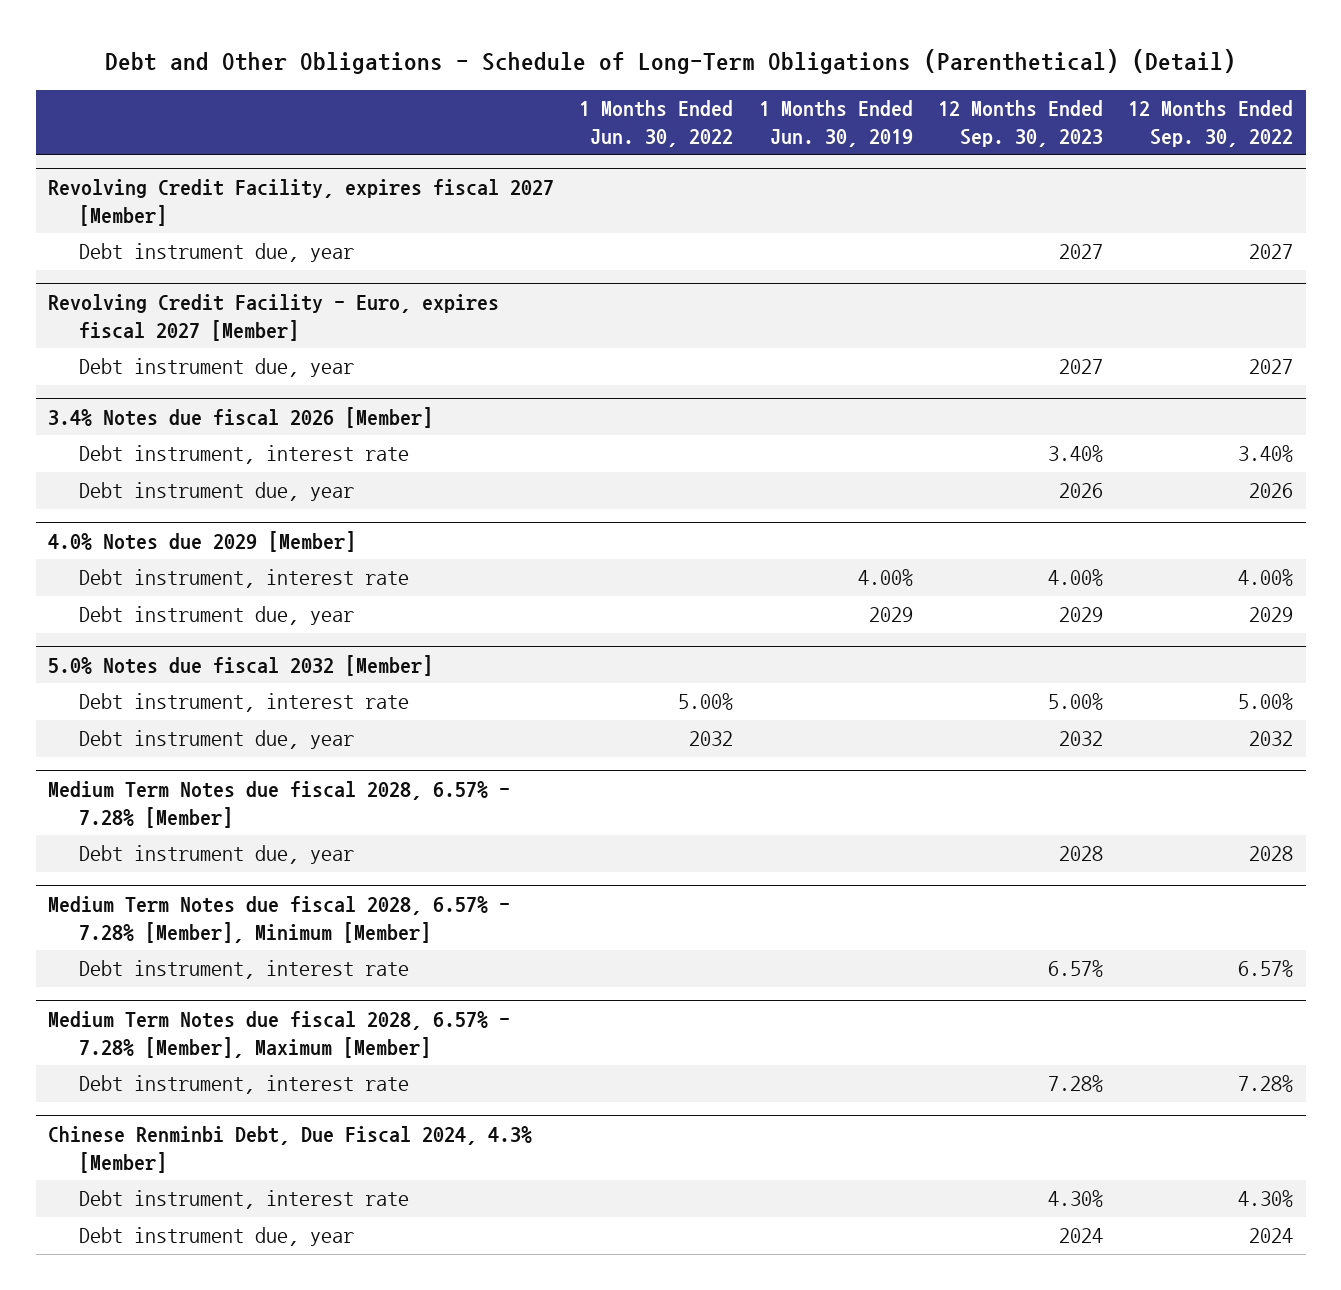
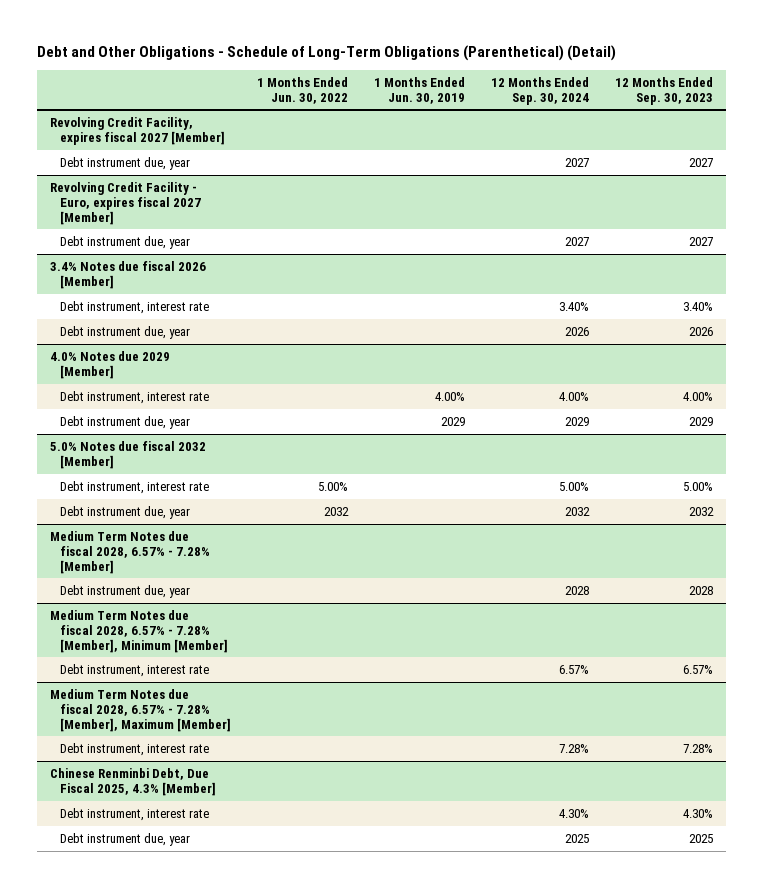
[1128,100,1294,147] 12 Months Ended Sep. 30, 2022 -> none
none -> [490,76,589,105] 12 Months Ended Sep. 30, 2024
[48,1125,533,1173] Chinese Renminbi Debt, Due Fiscal 2024, 4.3% [Member] -> [49,767,216,796] Chinese Renminbi Debt, Due Fiscal 2025, 4.3% [Member]
[1058,1228,1103,1244] 2024 -> [688,833,713,843] 2025

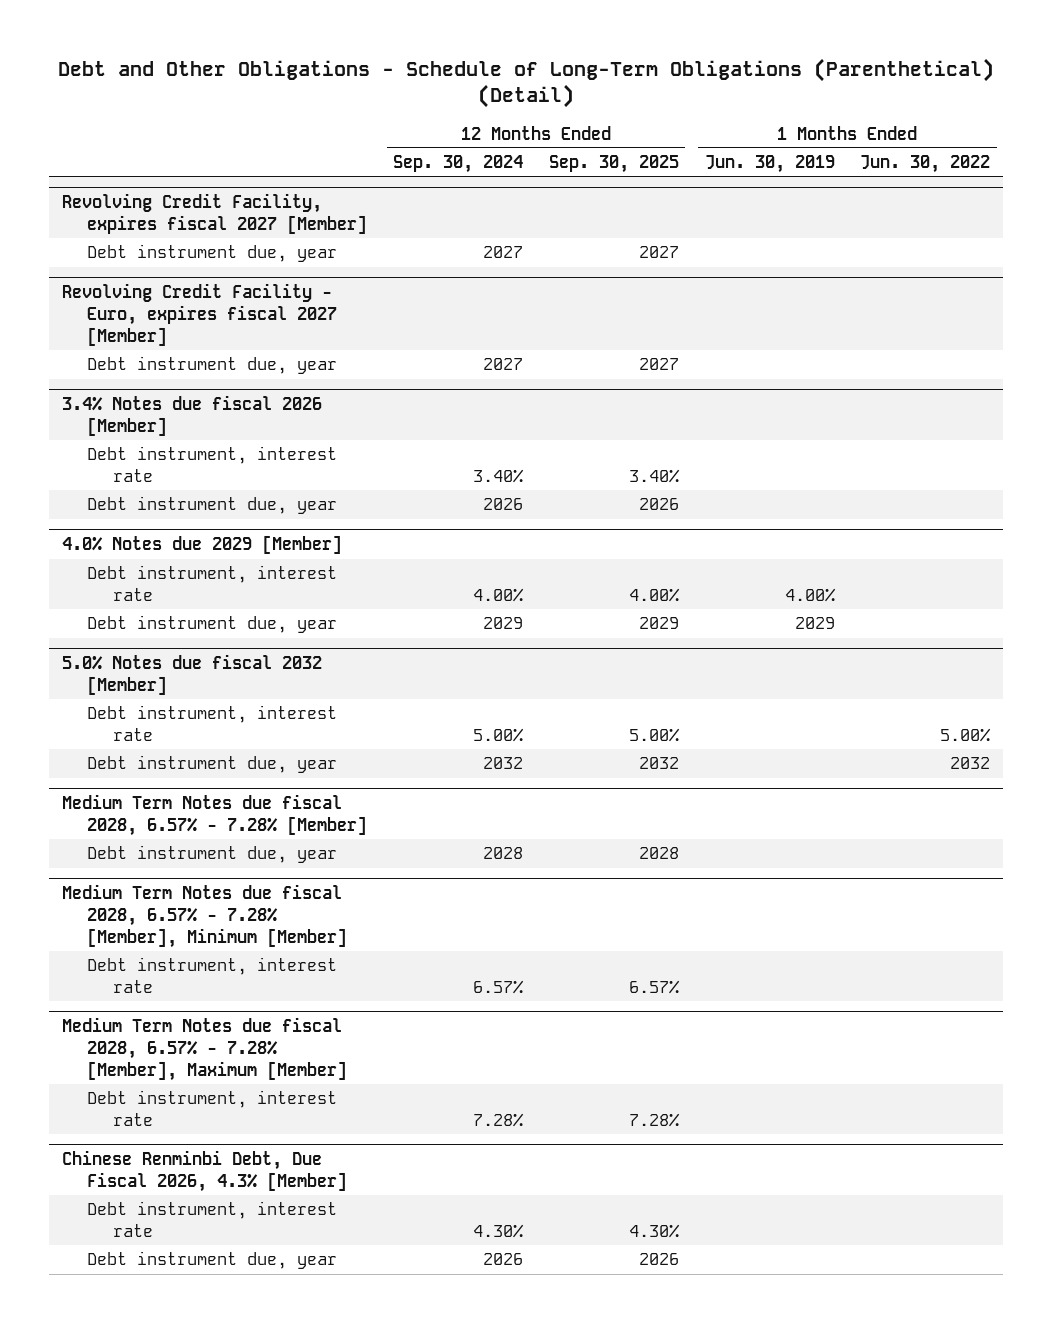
[614,76,713,105] 12 Months Ended Sep. 30, 2023 -> none
none -> [548,155,679,174] Sep. 30, 2025
[49,767,216,796] Chinese Renminbi Debt, Due Fiscal 2025, 4.3% [Member] -> [61,1150,348,1193] Chinese Renminbi Debt, Due Fiscal 2026, 4.3% [Member]
[564,833,589,843] 2025 -> [483,1253,524,1266] 2026

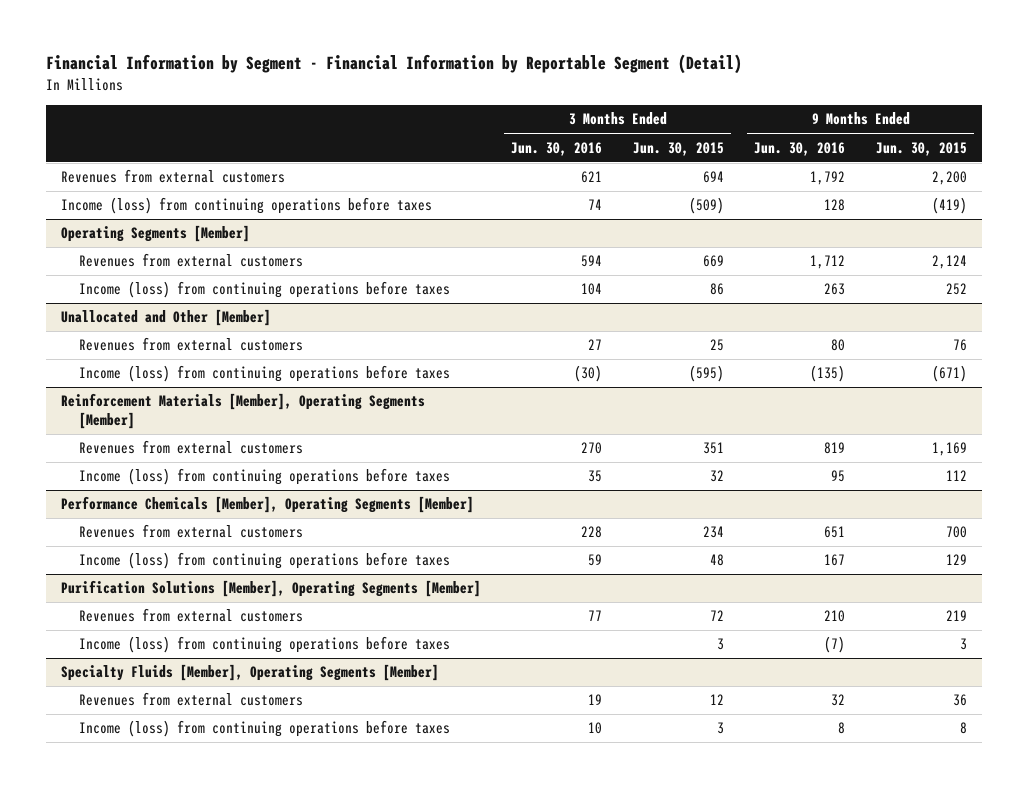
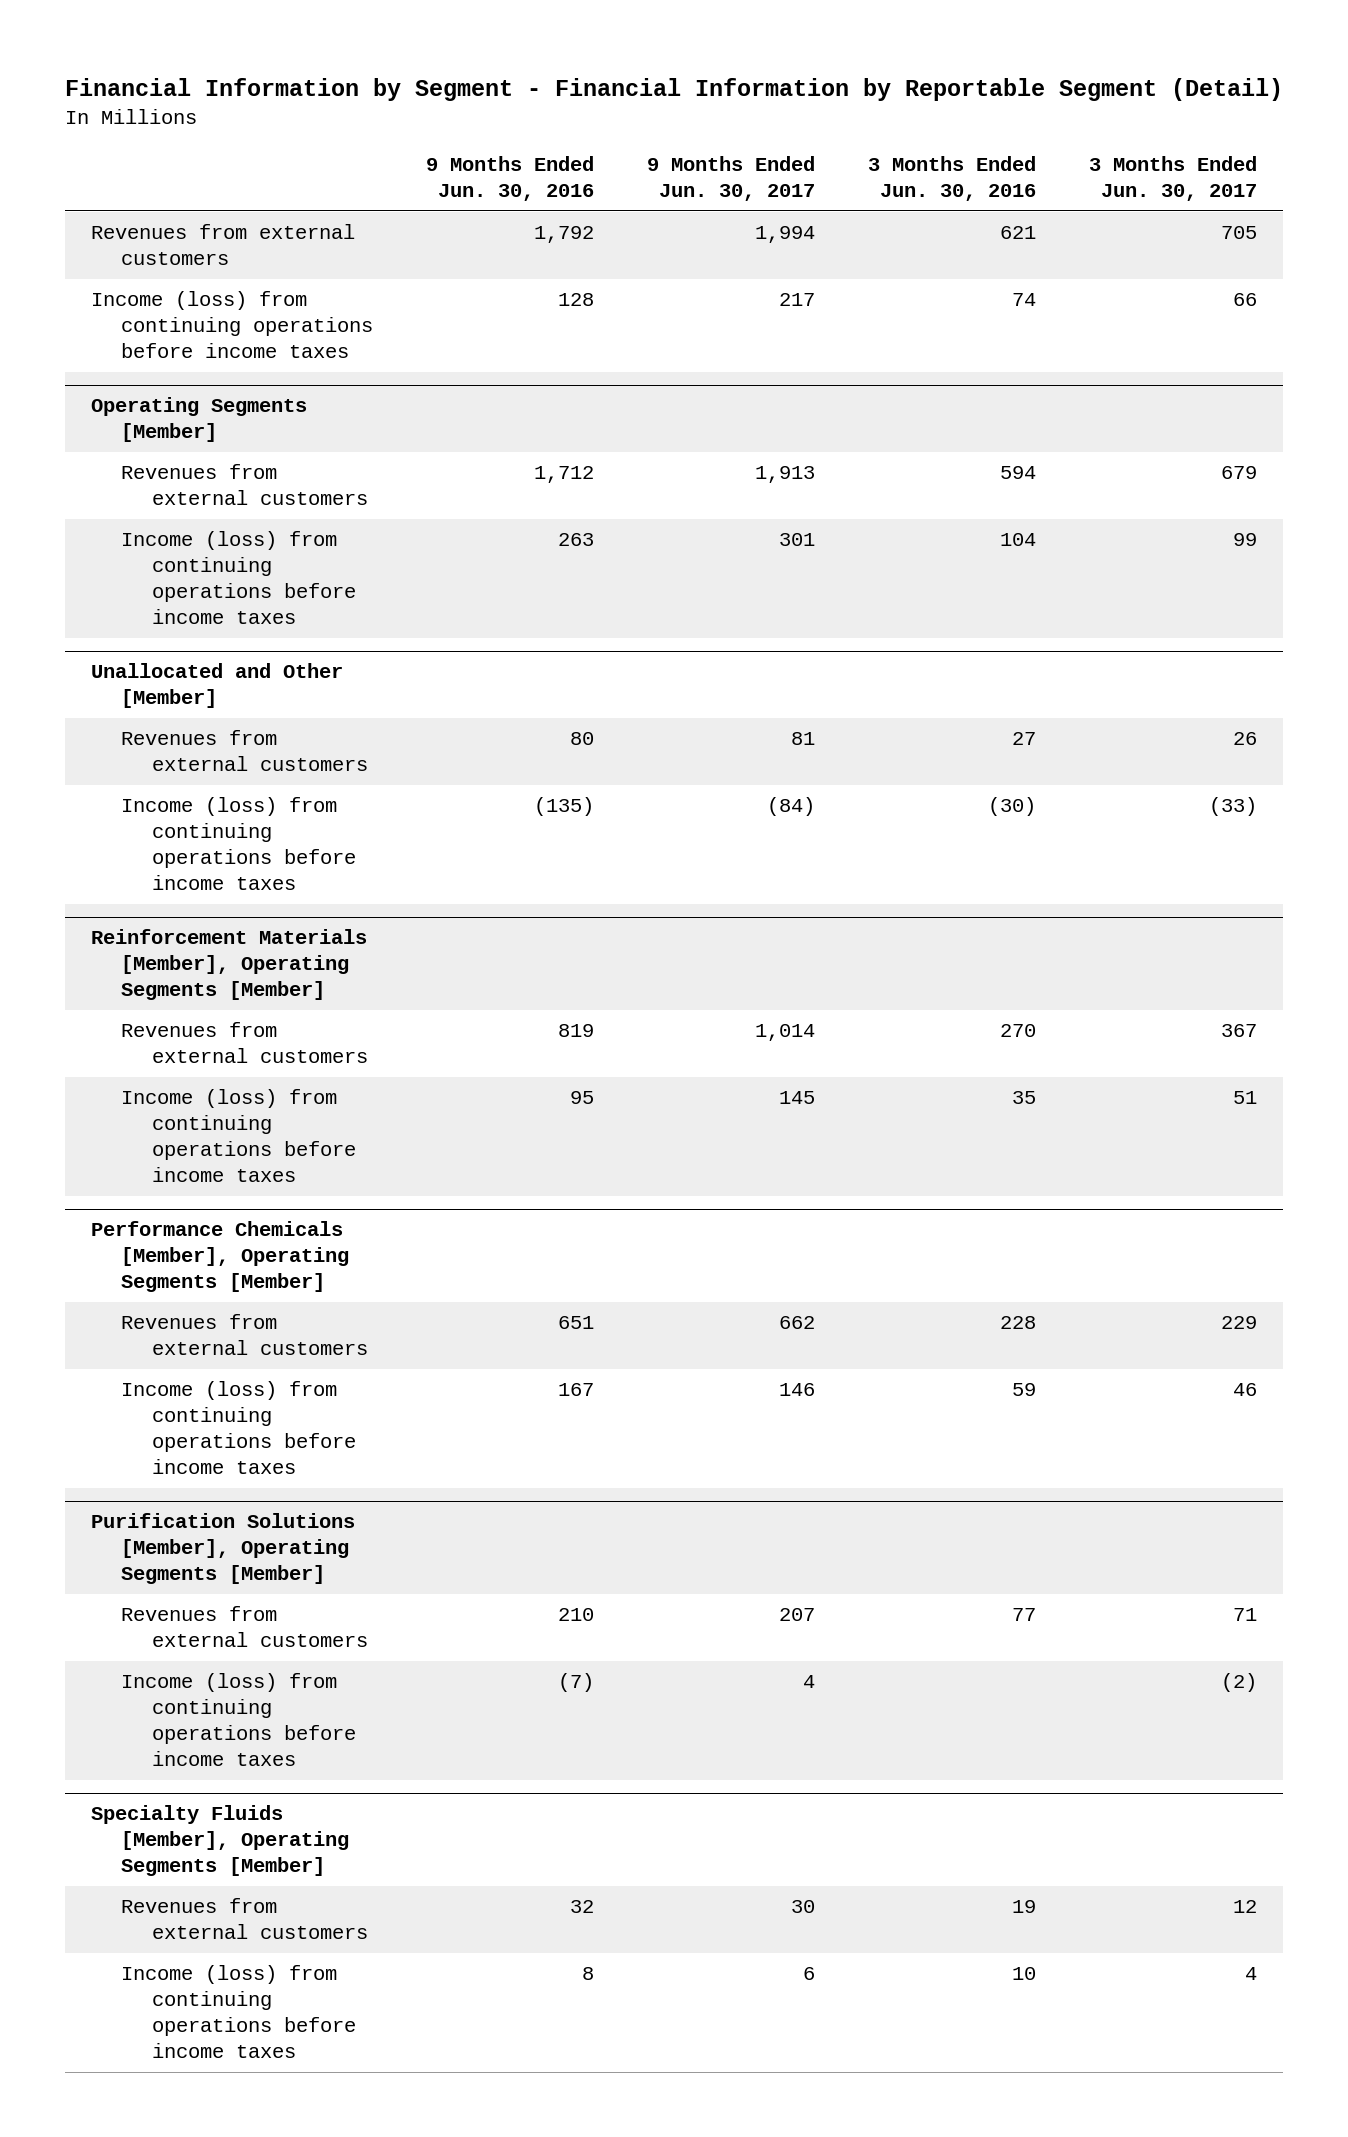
[632,141,724,156] Jun. 30, 2015 -> none
[875,141,967,156] Jun. 30, 2015 -> none
none -> [647,156,816,202] 9 Months Ended Jun. 30, 2017
none -> [1088,156,1257,202] 3 Months Ended Jun. 30, 2017
[60,197,432,215] Income (loss) from continuing operations before taxes -> [91,291,374,359] Income (loss) from continuing operations before income taxes
[79,281,451,299] Income (loss) from continuing operations before taxes -> [121,531,356,625] Income (loss) from continuing operations before income taxes
[79,365,451,383] Income (loss) from continuing operations before taxes -> [121,797,356,891] Income (loss) from continuing operations before income taxes
[79,468,451,486] Income (loss) from continuing operations before taxes -> [121,1089,356,1183] Income (loss) from continuing operations before income taxes
[79,552,451,570] Income (loss) from continuing operations before taxes -> [121,1381,356,1475] Income (loss) from continuing operations before income taxes
[79,636,451,654] Income (loss) from continuing operations before taxes -> [121,1673,356,1767] Income (loss) from continuing operations before income taxes
[79,720,451,738] Income (loss) from continuing operations before taxes -> [121,1965,356,2059] Income (loss) from continuing operations before income taxes

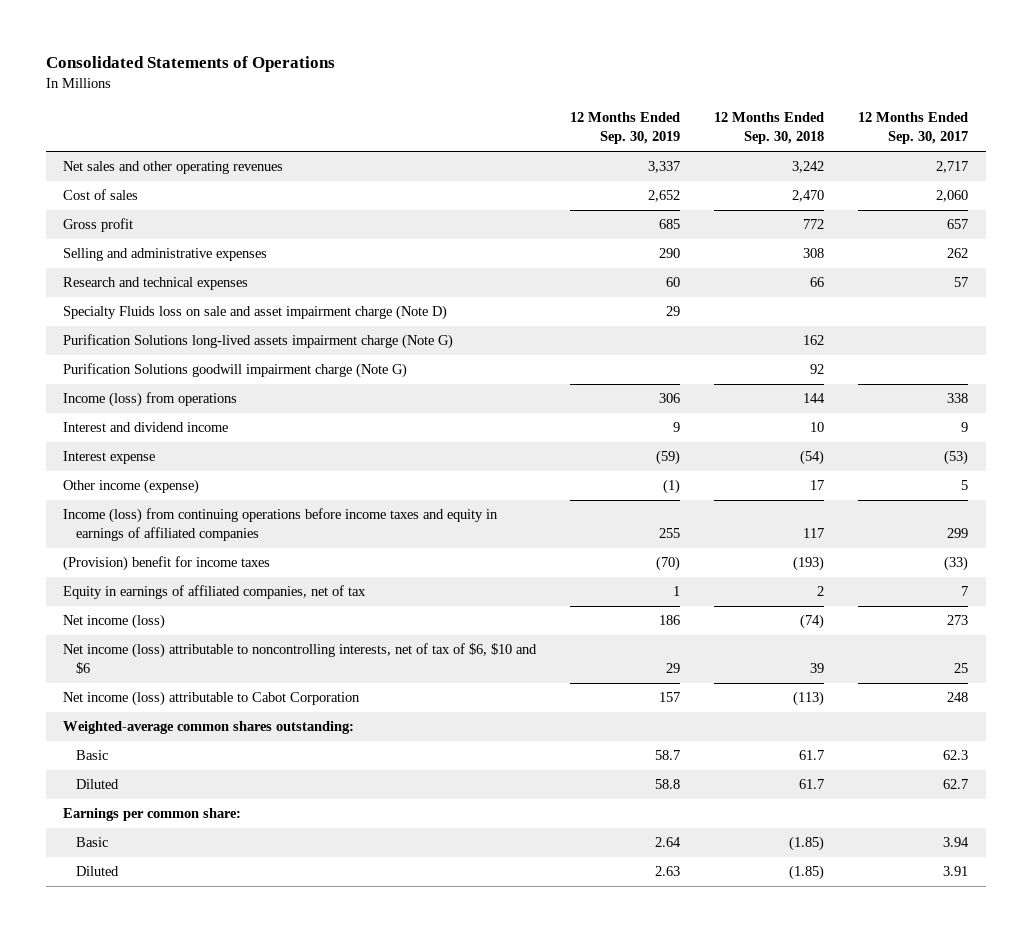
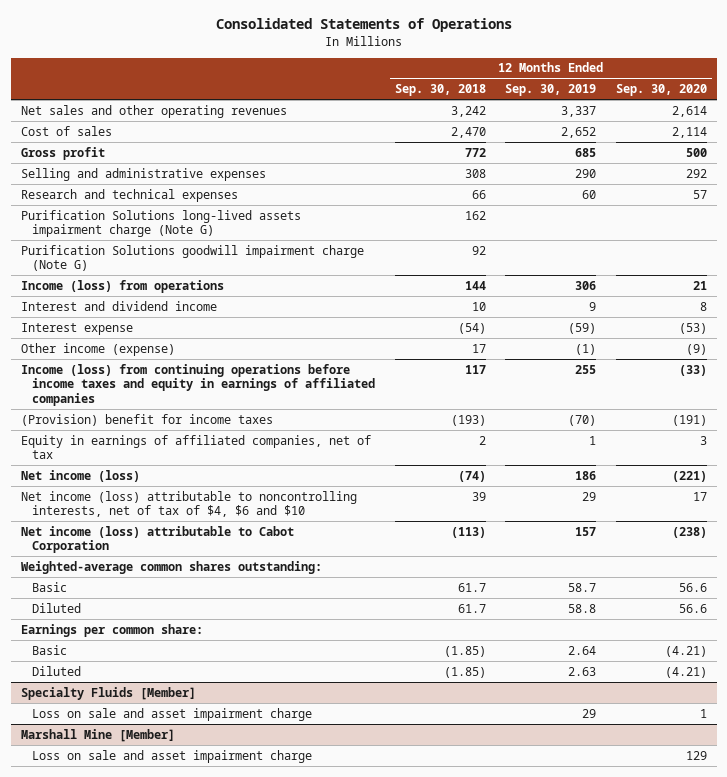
[858,112,969,145] 12 Months Ended Sep. 30, 2017 -> none
none -> [615,84,707,97] Sep. 30, 2020
[62,305,447,321] Specialty Fluids loss on sale and asset impairment charge (Note D) -> none
[62,643,537,675] Net income (loss) attributable to noncontrolling interests, net of tax of $6, $10 and $6 -> [20,490,357,518] Net income (loss) attributable to noncontrolling interests, net of tax of $4, $6 and $10
none -> [20,686,196,700] Specialty Fluids [Member]
none -> [32,707,313,721] Loss on sale and asset impairment charge
none -> [20,728,175,742] Marshall Mine [Member]
none -> [32,749,313,763] Loss on sale and asset impairment charge

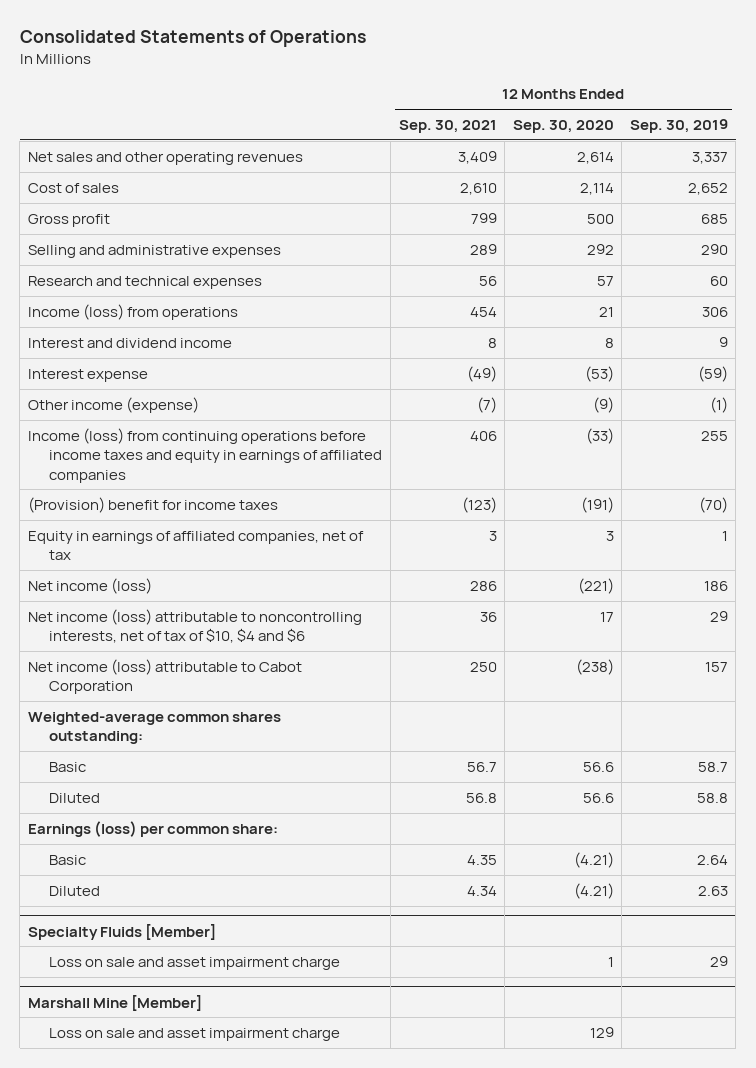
[394,84,486,97] Sep. 30, 2018 -> none
none -> [398,120,497,134] Sep. 30, 2021
[20,209,301,238] Purification Solutions long-lived assets impairment charge (Note G) -> none
[20,244,364,272] Purification Solutions goodwill impairment charge (Note G) -> none
[20,490,357,518] Net income (loss) attributable to noncontrolling interests, net of tax of $4, $6 and $10 -> [27,608,362,644] Net income (loss) attributable to noncontrolling interests, net of tax of $10, $4 and $6
[20,623,203,637] Earnings per common share: -> [27,820,278,837] Earnings (loss) per common share:

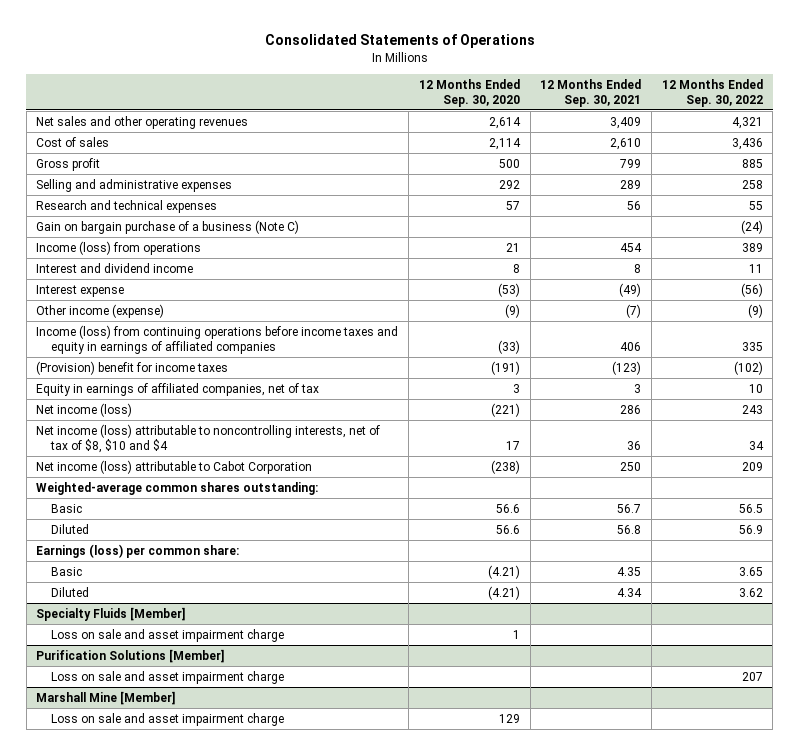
[629,119,728,134] Sep. 30, 2019 -> none
none -> [661,78,763,107] 12 Months Ended Sep. 30, 2022
none -> [36,219,300,234] Gain on bargain purchase of a business (Note C)
[27,608,362,644] Net income (loss) attributable to noncontrolling interests, net of tax of $10, $4 and $6 -> [36,423,381,453] Net income (loss) attributable to noncontrolling interests, net of tax of $8, $10 and $4
none -> [36,648,225,663] Purification Solutions [Member]
none -> [50,670,284,684] Loss on sale and asset impairment charge

